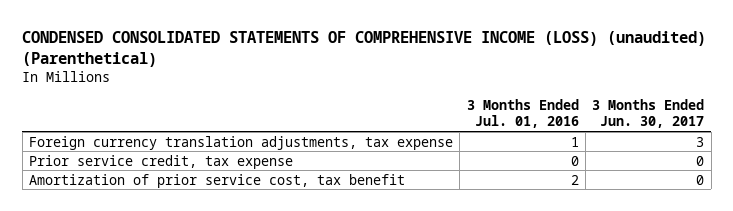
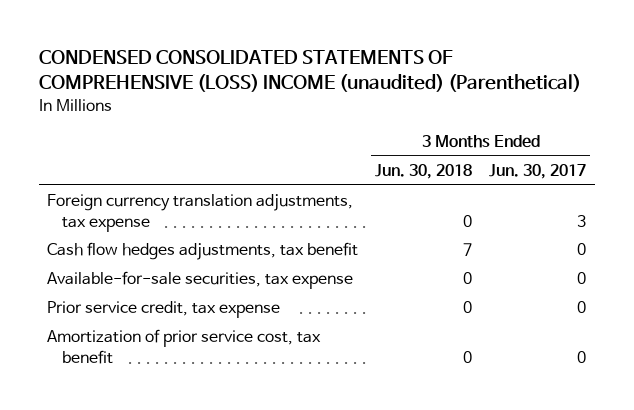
[22,31,707,68] CONDENSED CONSOLIDATED STATEMENTS OF COMPREHENSIVE INCOME (LOSS) (unaudited) (Parenthetical) -> [38,49,581,93] CONDENSED CONSOLIDATED STATEMENTS OF COMPREHENSIVE (LOSS) INCOME (unaudited) (Parenthetical)
[466,99,579,129] 3 Months Ended Jul. 01, 2016 -> none
none -> [375,164,473,180] Jun. 30, 2018
none -> [47,242,359,261] Cash flow hedges adjustments, tax benefit
none -> [47,271,354,290] Available-for-sale securities, tax expense

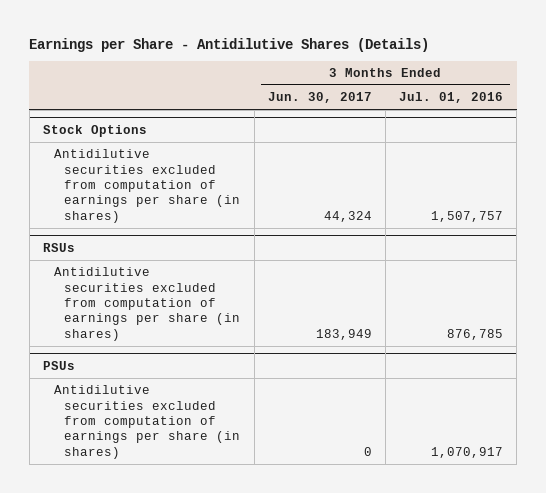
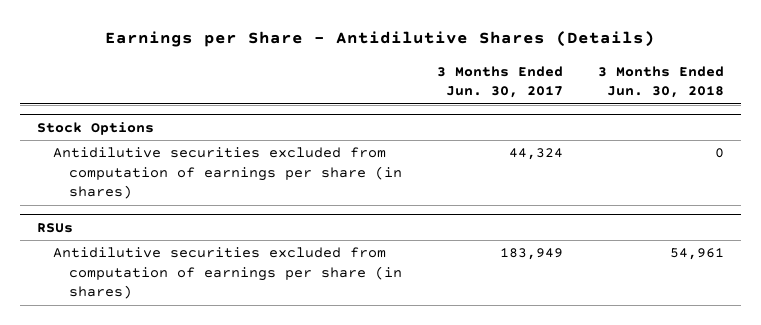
[399,92,504,104] Jul. 01, 2016 -> none
none -> [597,65,724,99] 3 Months Ended Jun. 30, 2018
[43,360,76,370] PSUs -> none
[53,385,241,459] Antidilutive securities excluded from computation of earnings per share (in shares) -> none

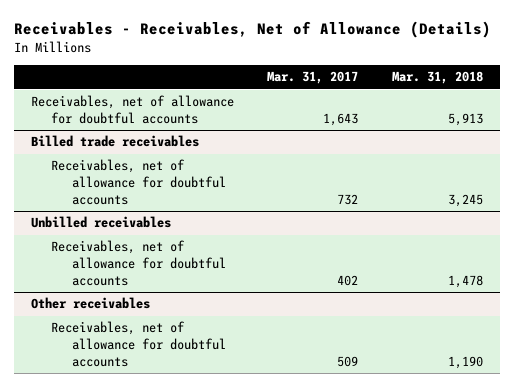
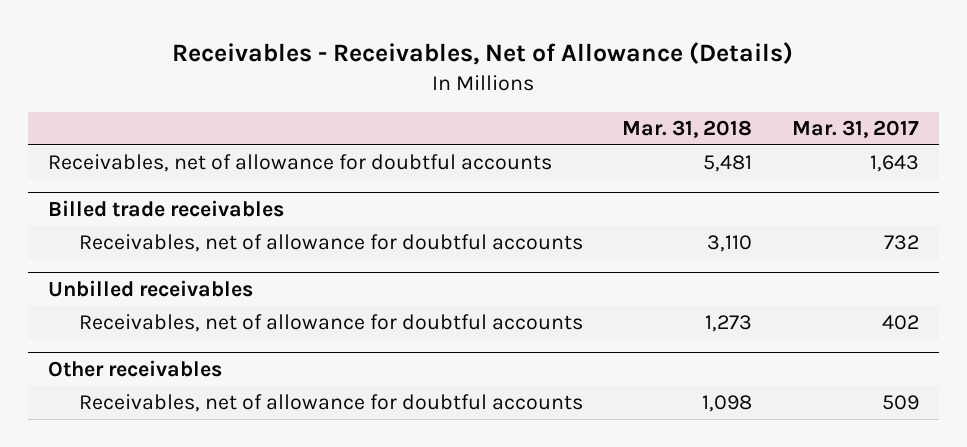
[447,113,483,127] 5,913 -> [703,155,753,173] 5,481
[447,193,483,207] 3,245 -> [707,235,753,253] 3,110
[447,274,483,288] 1,478 -> [705,315,753,333] 1,273
[447,355,483,369] 1,190 -> [702,395,753,413] 1,098

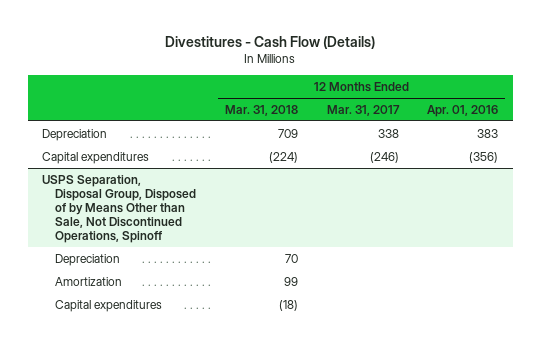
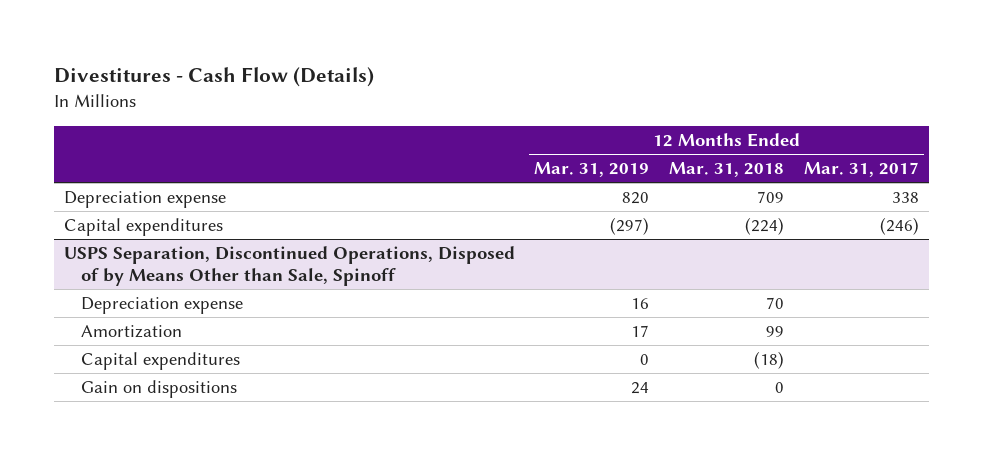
[427,104,499,117] Apr. 01, 2016 -> none
none -> [534,162,650,178] Mar. 31, 2019
[42,128,108,141] Depreciation -> [63,191,226,209] Depreciation expense
[42,174,197,243] USPS Separation, Disposal Group, Disposed of by Means Other than Sale, Not Discontinued Operations, Spinoff -> [63,246,515,286] USPS Separation, Discontinued Operations, Disposed of by Means Other than Sale, Spinoff
[55,253,121,266] Depreciation -> [80,297,243,315] Depreciation expense
none -> [80,380,237,399] Gain on dispositions

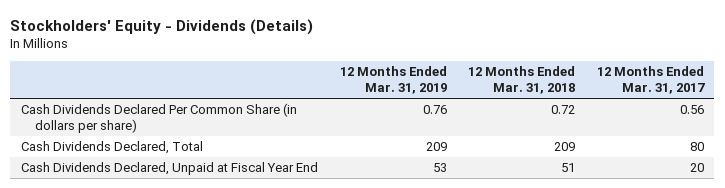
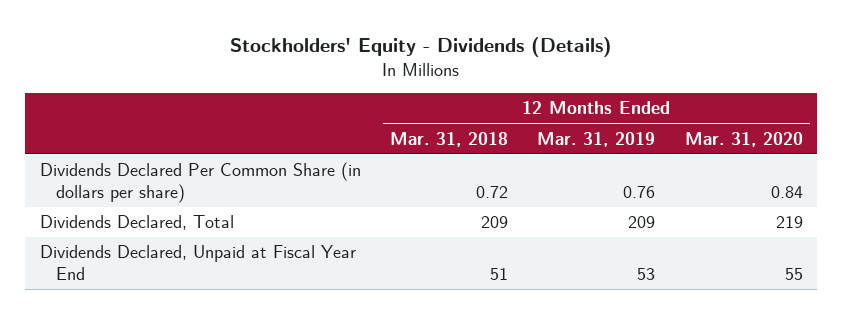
[596,66,705,95] 12 Months Ended Mar. 31, 2017 -> none
none -> [684,131,803,147] Mar. 31, 2020
[21,103,298,134] Cash Dividends Declared Per Common Share (in dollars per share) -> [39,162,361,203] Dividends Declared Per Common Share (in dollars per share)
[21,141,204,155] Cash Dividends Declared, Total -> [39,215,234,231] Dividends Declared, Total
[21,162,319,176] Cash Dividends Declared, Unpaid at Fiscal Year End -> [39,245,356,280] Dividends Declared, Unpaid at Fiscal Year End

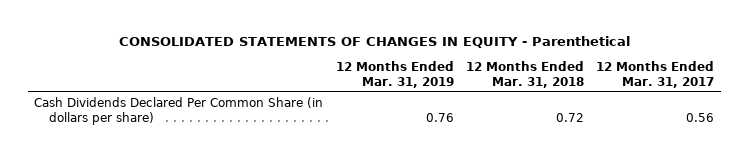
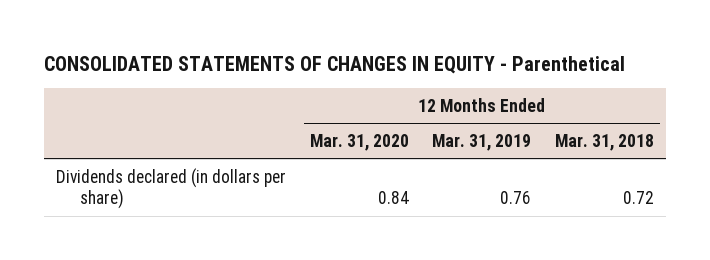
[596,61,715,88] 12 Months Ended Mar. 31, 2017 -> none
none -> [309,133,409,151] Mar. 31, 2020
[34,97,324,125] Cash Dividends Declared Per Common Share (in dollars per share) -> [55,167,286,210] Dividends declared (in dollars per share)

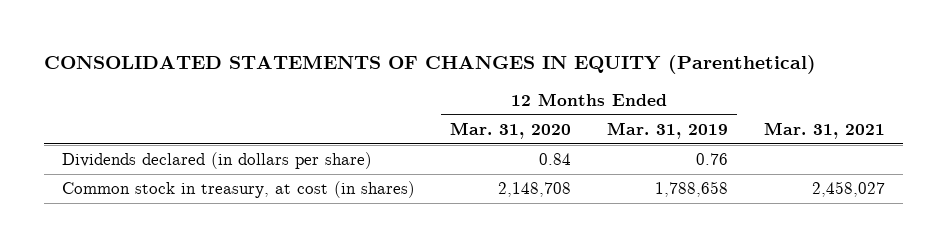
[43,55,625,74] CONSOLIDATED STATEMENTS OF CHANGES IN EQUITY - Parenthetical -> [43,55,816,75] CONSOLIDATED STATEMENTS OF CHANGES IN EQUITY (Parenthetical)
[555,133,655,151] Mar. 31, 2018 -> none
none -> [763,121,885,139] Mar. 31, 2021
none -> [61,181,415,199] Common stock in treasury, at cost (in shares)

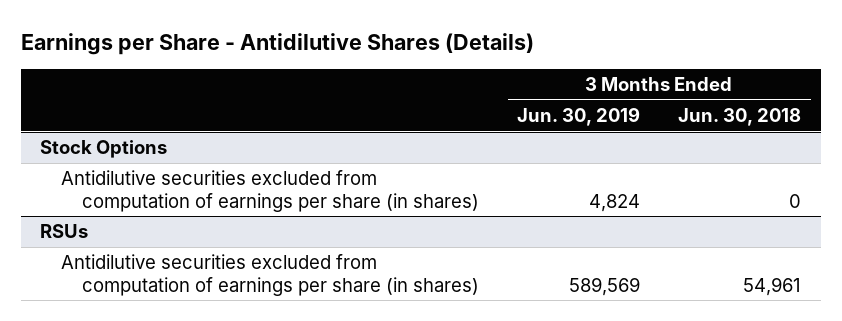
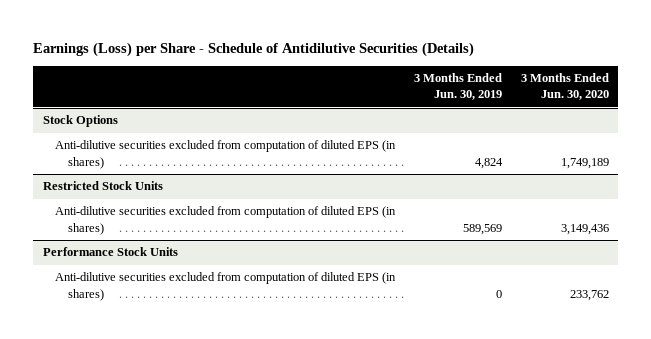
[21,33,535,56] Earnings per Share - Antidilutive Shares (Details) -> [33,41,475,57] Earnings (Loss) per Share - Schedule of Antidilutive Securities (Details)
[678,108,802,127] Jun. 30, 2018 -> none
none -> [520,73,609,101] 3 Months Ended Jun. 30, 2020
[61,170,480,212] Antidilutive securities excluded from computation of earnings per share (in shares) -> [55,140,397,169] Anti-dilutive securities excluded from computation of diluted EPS (in shares)
[40,224,89,239] RSUs -> [42,181,163,191] Restricted Stock Units
[61,254,480,296] Antidilutive securities excluded from computation of earnings per share (in shares) -> [55,206,397,235] Anti-dilutive securities excluded from computation of diluted EPS (in shares)
none -> [42,247,178,257] Performance Stock Units
none -> [55,272,397,301] Anti-dilutive securities excluded from computation of diluted EPS (in shares)

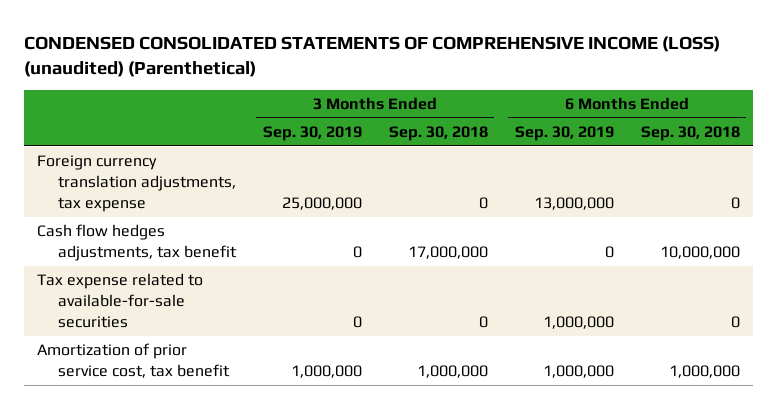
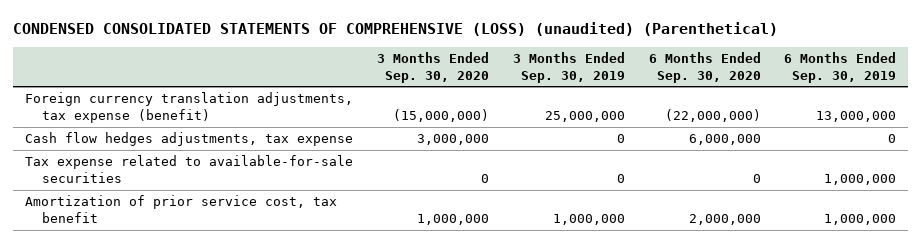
[23,35,720,77] CONDENSED CONSOLIDATED STATEMENTS OF COMPREHENSIVE INCOME (LOSS) (unaudited) (Parenthetical) -> [13,21,779,36] CONDENSED CONSOLIDATED STATEMENTS OF COMPREHENSIVE (LOSS) (unaudited) (Parenthetical)
[388,126,488,142] Sep. 30, 2018 -> none
[640,126,740,142] Sep. 30, 2018 -> none
none -> [376,52,489,83] 3 Months Ended Sep. 30, 2020
none -> [648,52,761,83] 6 Months Ended Sep. 30, 2020
[37,155,236,212] Foreign currency translation adjustments, tax expense -> [25,92,354,124] Foreign currency translation adjustments, tax expense (benefit)
[37,224,237,262] Cash flow hedges adjustments, tax benefit -> [25,132,354,147] Cash flow hedges adjustments, tax expense

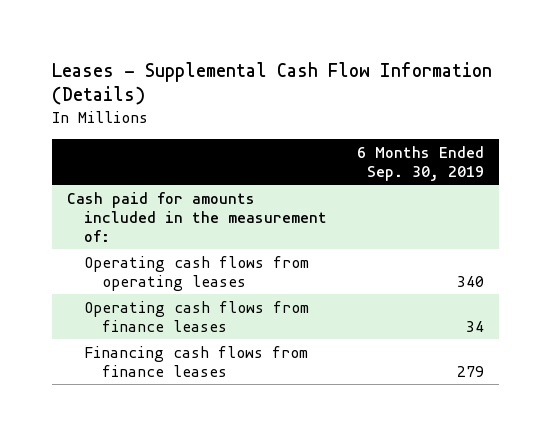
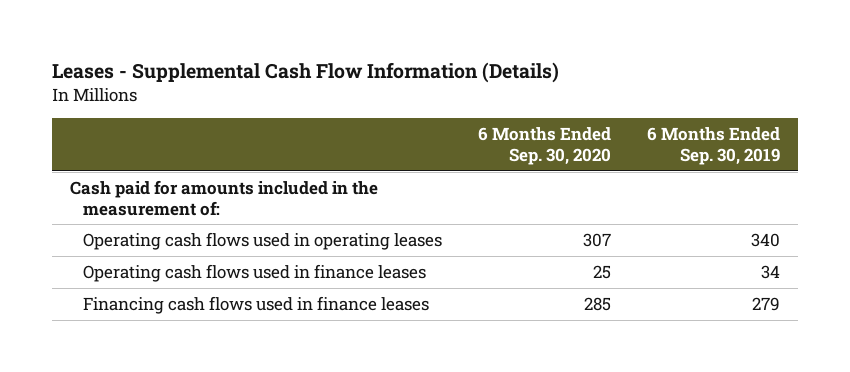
none -> [477,127,611,166] 6 Months Ended Sep. 30, 2020
[84,255,310,291] Operating cash flows from operating leases -> [82,231,442,250] Operating cash flows used in operating leases
[84,300,310,332] Operating cash flows from finance leases -> [82,263,426,282] Operating cash flows used in finance leases
[84,345,309,377] Financing cash flows from finance leases -> [82,295,429,314] Financing cash flows used in finance leases

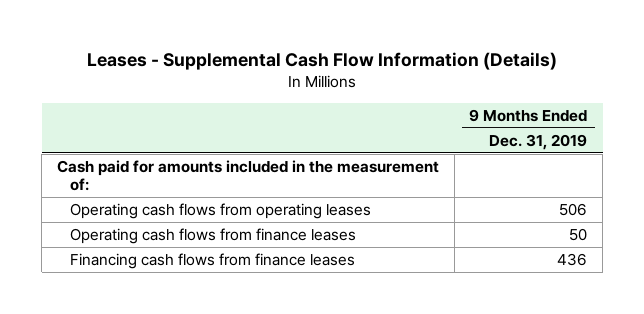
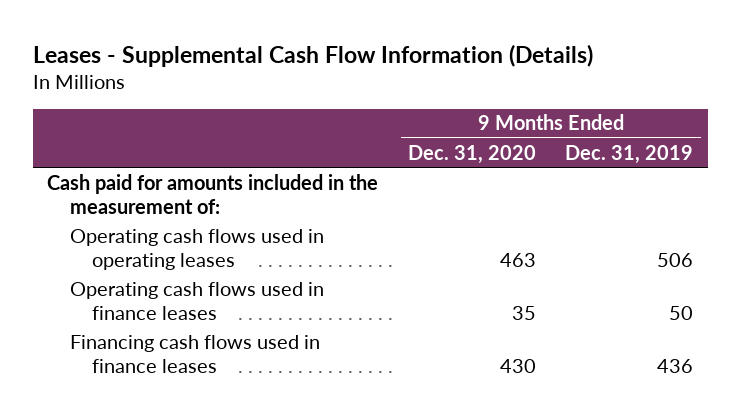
none -> [407,144,536,164] Dec. 31, 2020
[70,203,372,220] Operating cash flows from operating leases -> [69,228,324,270] Operating cash flows used in operating leases
[70,228,357,245] Operating cash flows from finance leases -> [69,281,324,320] Operating cash flows used in finance leases
[70,253,356,270] Financing cash flows from finance leases -> [69,334,320,373] Financing cash flows used in finance leases

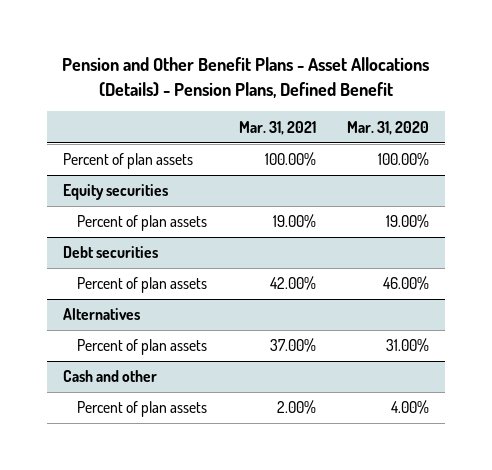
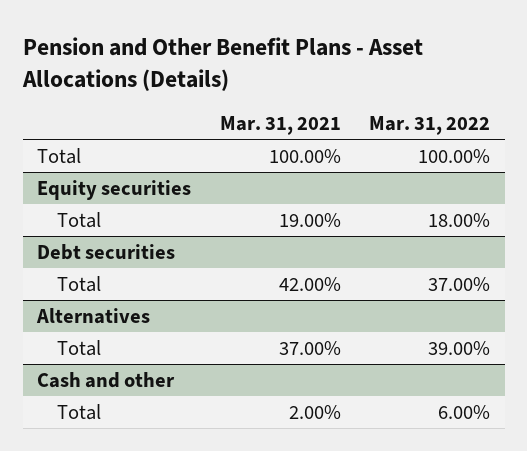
[62,57,430,98] Pension and Other Benefit Plans - Asset Allocations (Details) - Pension Plans, Defined Benefit -> [21,36,423,91] Pension and Other Benefit Plans - Asset Allocations (Details)
[347,120,430,135] Mar. 31, 2020 -> none
none -> [369,115,491,135] Mar. 31, 2022
[63,153,194,170] Percent of plan assets -> [36,147,81,164] Total
[76,215,207,232] Percent of plan assets -> [57,211,102,228] Total
[76,277,207,294] Percent of plan assets -> [57,275,102,292] Total
[76,339,207,356] Percent of plan assets -> [57,339,102,356] Total
[76,401,207,418] Percent of plan assets -> [57,403,102,420] Total

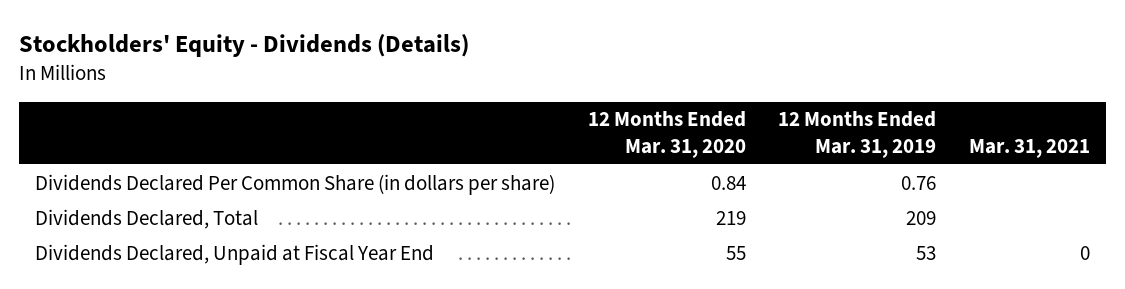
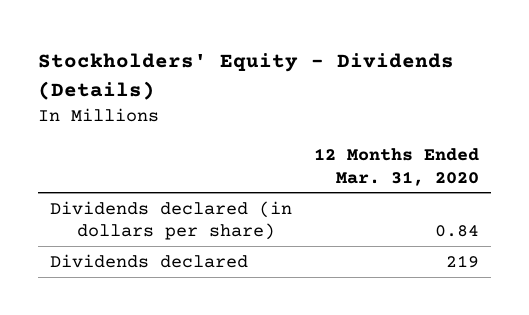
[778,111,937,159] 12 Months Ended Mar. 31, 2019 -> none
[968,139,1090,159] Mar. 31, 2021 -> none
[35,243,435,265] Dividends Declared, Unpaid at Fiscal Year End -> none
[35,173,556,195] Dividends Declared Per Common Share (in dollars per share) -> [49,200,292,241] Dividends declared (in dollars per share)
[35,208,259,229] Dividends Declared, Total -> [49,253,248,268] Dividends declared

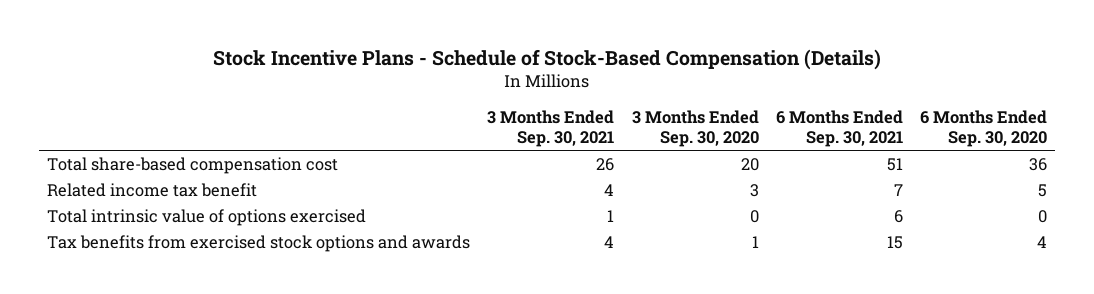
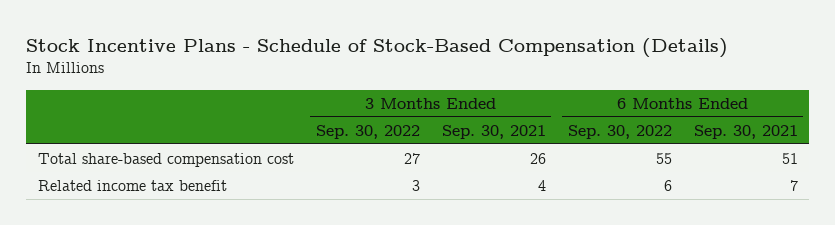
[631,109,759,148] 3 Months Ended Sep. 30, 2020 -> none
[919,109,1047,148] 6 Months Ended Sep. 30, 2020 -> none
none -> [315,124,420,139] Sep. 30, 2022
none -> [567,124,672,139] Sep. 30, 2022
[47,208,367,226] Total intrinsic value of options exercised -> none
[47,234,471,252] Tax benefits from exercised stock options and awards -> none

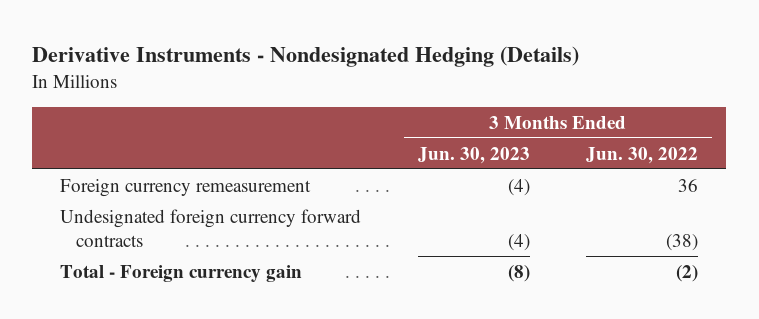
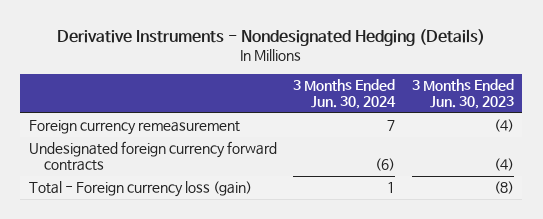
[586,146,699,164] Jun. 30, 2022 -> none
none -> [293,78,397,109] 3 Months Ended Jun. 30, 2024
[60,264,303,282] Total - Foreign currency gain -> [28,181,252,198] Total - Foreign currency loss (gain)

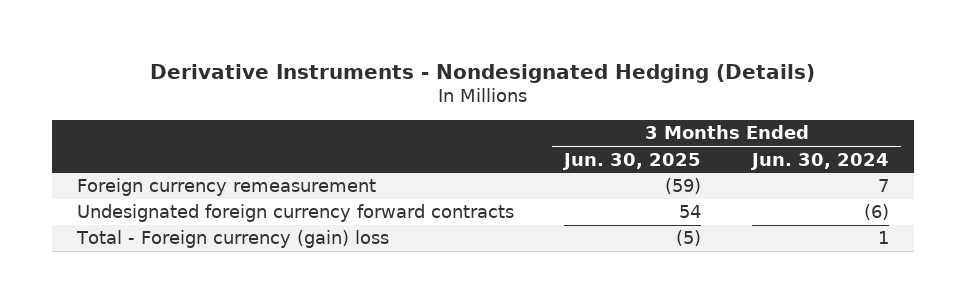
[411,78,514,109] 3 Months Ended Jun. 30, 2023 -> none
none -> [562,152,702,170] Jun. 30, 2025
[28,181,252,198] Total - Foreign currency loss (gain) -> [75,230,389,249] Total - Foreign currency (gain) loss

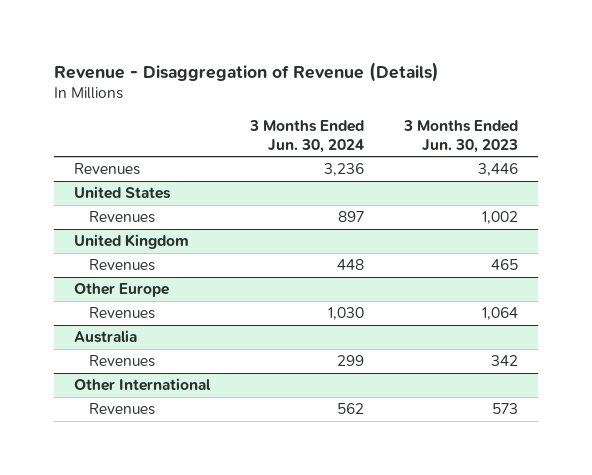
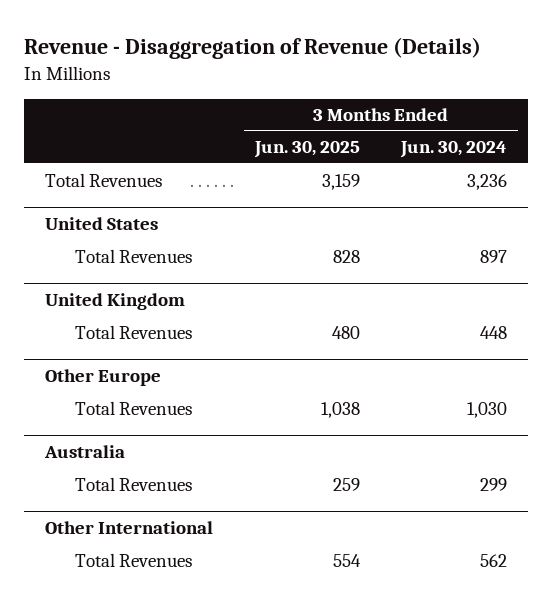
[402,119,518,153] 3 Months Ended Jun. 30, 2023 -> none
none -> [253,141,360,159] Jun. 30, 2025
[73,163,140,176] Revenues -> [44,172,162,187] Total Revenues
[88,211,155,224] Revenues -> [74,248,192,263] Total Revenues
[88,259,155,272] Revenues -> [74,324,192,339] Total Revenues
[88,307,155,320] Revenues -> [74,400,192,415] Total Revenues
[88,355,155,368] Revenues -> [74,476,192,491] Total Revenues
[88,403,155,416] Revenues -> [74,552,192,567] Total Revenues

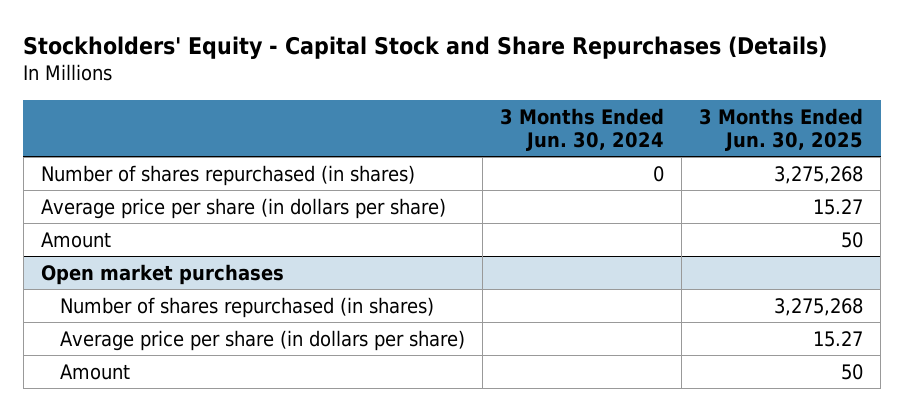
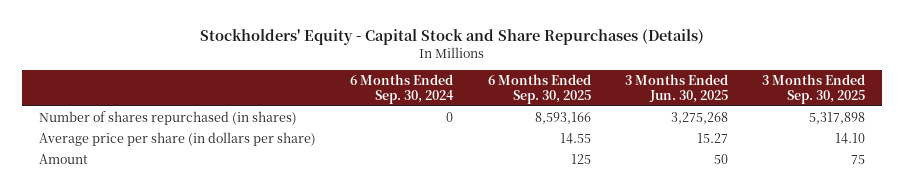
[499,107,664,151] 3 Months Ended Jun. 30, 2024 -> none
none -> [350,74,455,104] 6 Months Ended Sep. 30, 2024
none -> [487,74,591,104] 6 Months Ended Sep. 30, 2025
none -> [762,74,866,104] 3 Months Ended Sep. 30, 2025
[40,263,284,285] Open market purchases -> none
[59,296,434,318] Number of shares repurchased (in shares) -> none
[59,329,465,351] Average price per share (in dollars per share) -> none
[59,363,130,380] Amount -> none

